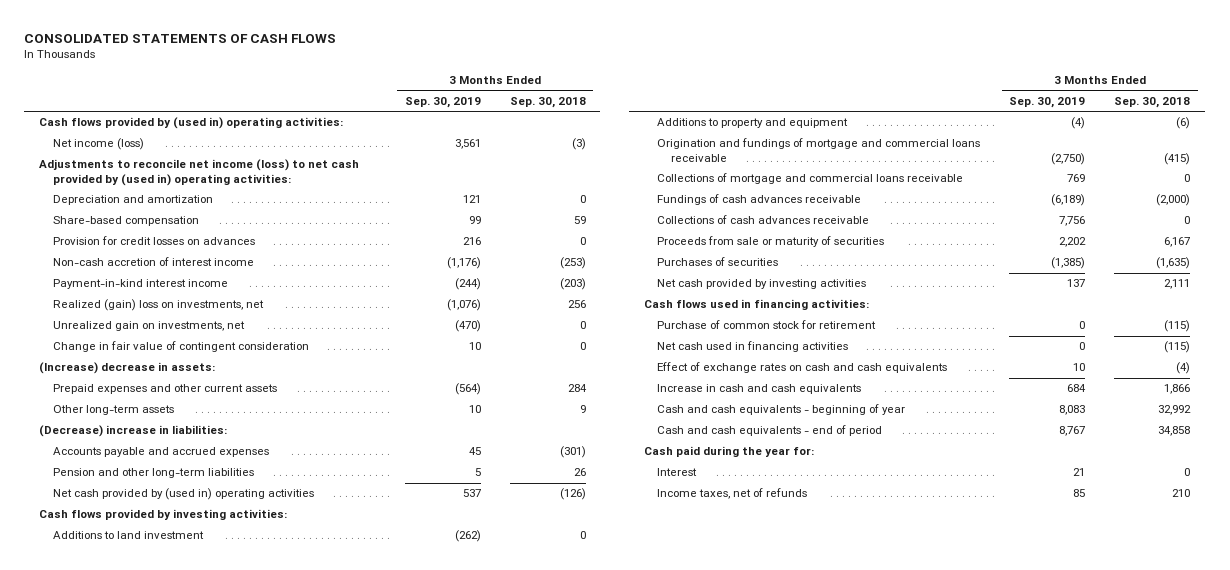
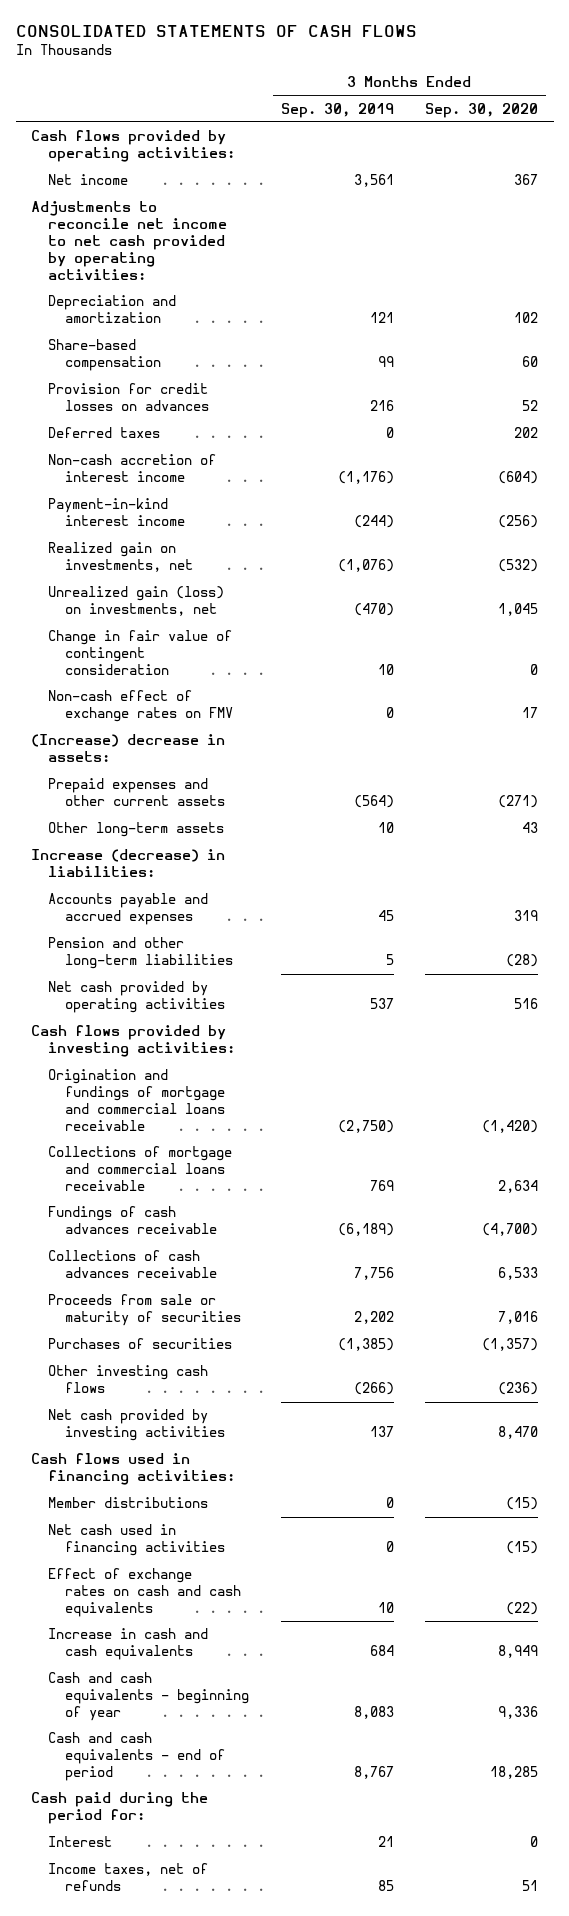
[509,96,586,108] Sep. 30, 2018 -> none
none -> [424,102,538,118] Sep. 30, 2020
[39,117,344,130] Cash flows provided by (used in) operating activities: -> [31,130,236,163] Cash flows provided by operating activities:
[52,138,144,151] Net income (loss) -> [48,174,129,186] Net income
[39,159,360,186] Adjustments to reconcile net income (loss) to net cash provided by (used in) operating activities: -> [31,201,228,281] Adjustments to reconcile net income to net cash provided by operating activities:
none -> [48,427,161,439] Deferred taxes
[52,299,264,312] Realized (gain) loss on investments, net -> [48,542,194,573] Realized gain on investments, net
[52,321,245,332] Unrealized gain on investments, net -> [48,586,225,617] Unrealized gain (loss) on investments, net
none -> [48,690,234,723] Non-cash effect of exchange rates on FMV
[39,425,228,438] (Decrease) increase in liabilities: -> [31,849,226,878] Increase (decrease) in liabilities:
[52,488,314,501] Net cash provided by (used in) operating activities -> [48,981,226,1014] Net cash provided by operating activities
[52,531,204,540] Additions to land investment -> none
[657,118,849,129] Additions to property and equipment -> none
none -> [48,1365,209,1394] Other investing cash flows
[657,320,877,330] Purchase of common stock for retirement -> none
none -> [48,1497,209,1509] Member distributions
[643,446,814,458] Cash paid during the year for: -> [31,1792,209,1825] Cash paid during the period for:

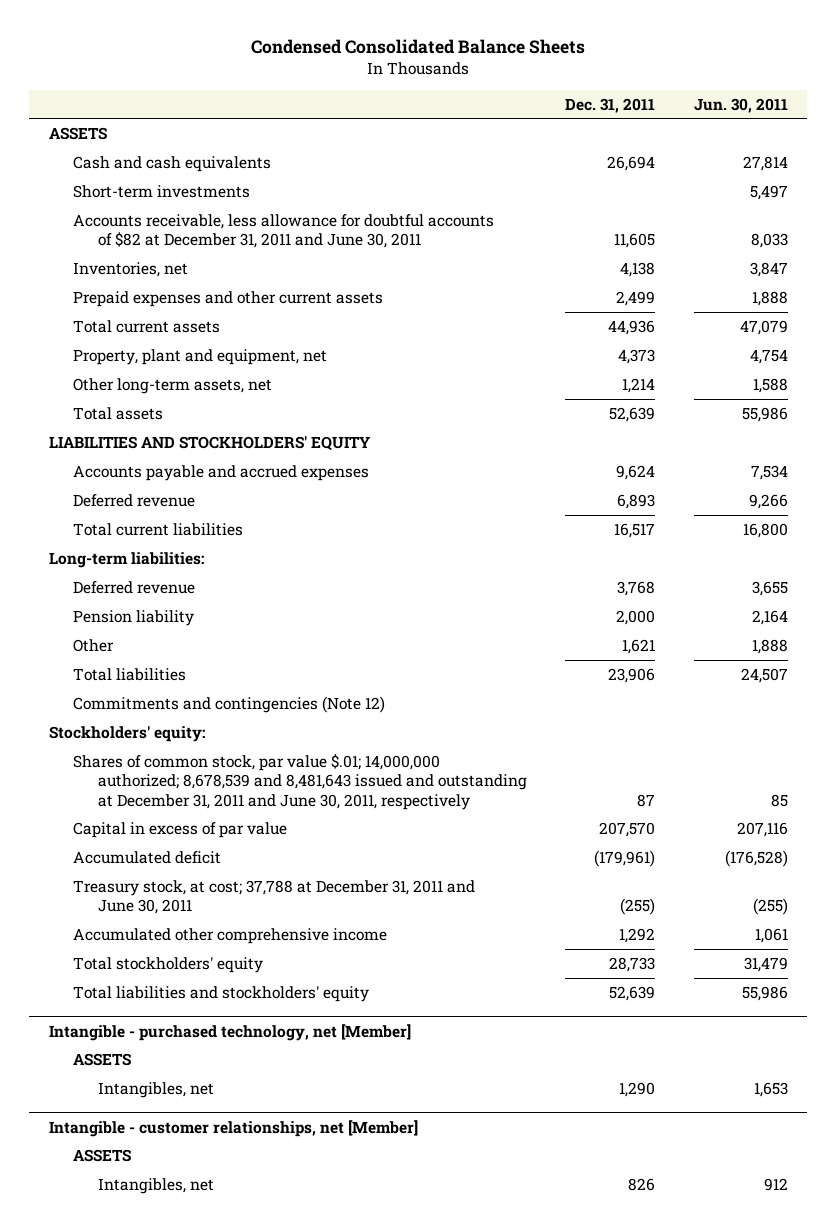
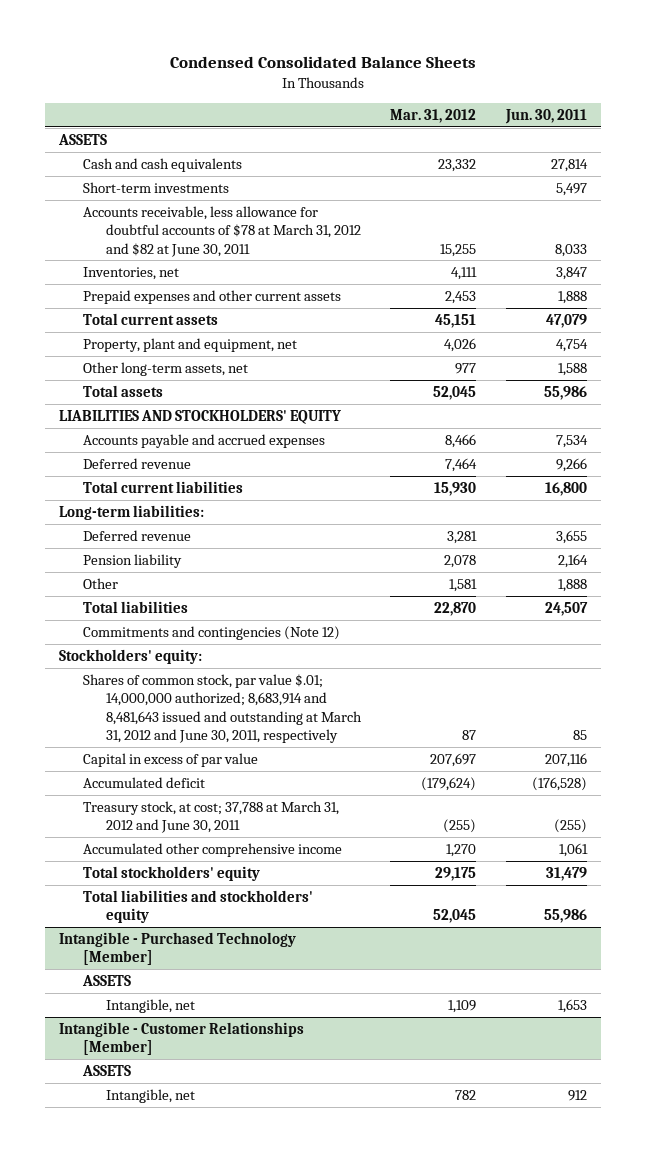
[565,97,656,113] Dec. 31, 2011 -> none
none -> [390,108,477,123] Mar. 31, 2012
[73,213,495,249] Accounts receivable, less allowance for doubtful accounts of $82 at December 31, 2011 and June 30, 2011 -> [82,205,361,257] Accounts receivable, less allowance for doubtful accounts of $78 at March 31, 2012 and $82 at June 30, 2011
[73,753,527,810] Shares of common stock, par value $.01; 14,000,000 authorized; 8,678,539 and 8,481,643 issued and outstanding at December 31, 2011 and June 30, 2011, respectively -> [82,673,362,744] Shares of common stock, par value $.01; 14,000,000 authorized; 8,683,914 and 8,481,643 issued and outstanding at March 31, 2012 and June 30, 2011, respectively
[73,879,476,915] Treasury stock, at cost; 37,788 at December 31, 2011 and June 30, 2011 -> [82,800,339,834] Treasury stock, at cost; 37,788 at March 31, 2012 and June 30, 2011
[48,1023,411,1041] Intangible - purchased technology, net [Member] -> [59,931,297,966] Intangible - Purchased Technology [Member]
[97,1081,214,1098] Intangibles, net -> [105,998,195,1013] Intangible, net
[48,1119,418,1137] Intangible - customer relationships, net [Member] -> [59,1021,305,1056] Intangible - Customer Relationships [Member]
[97,1177,214,1194] Intangibles, net -> [105,1088,195,1103] Intangible, net

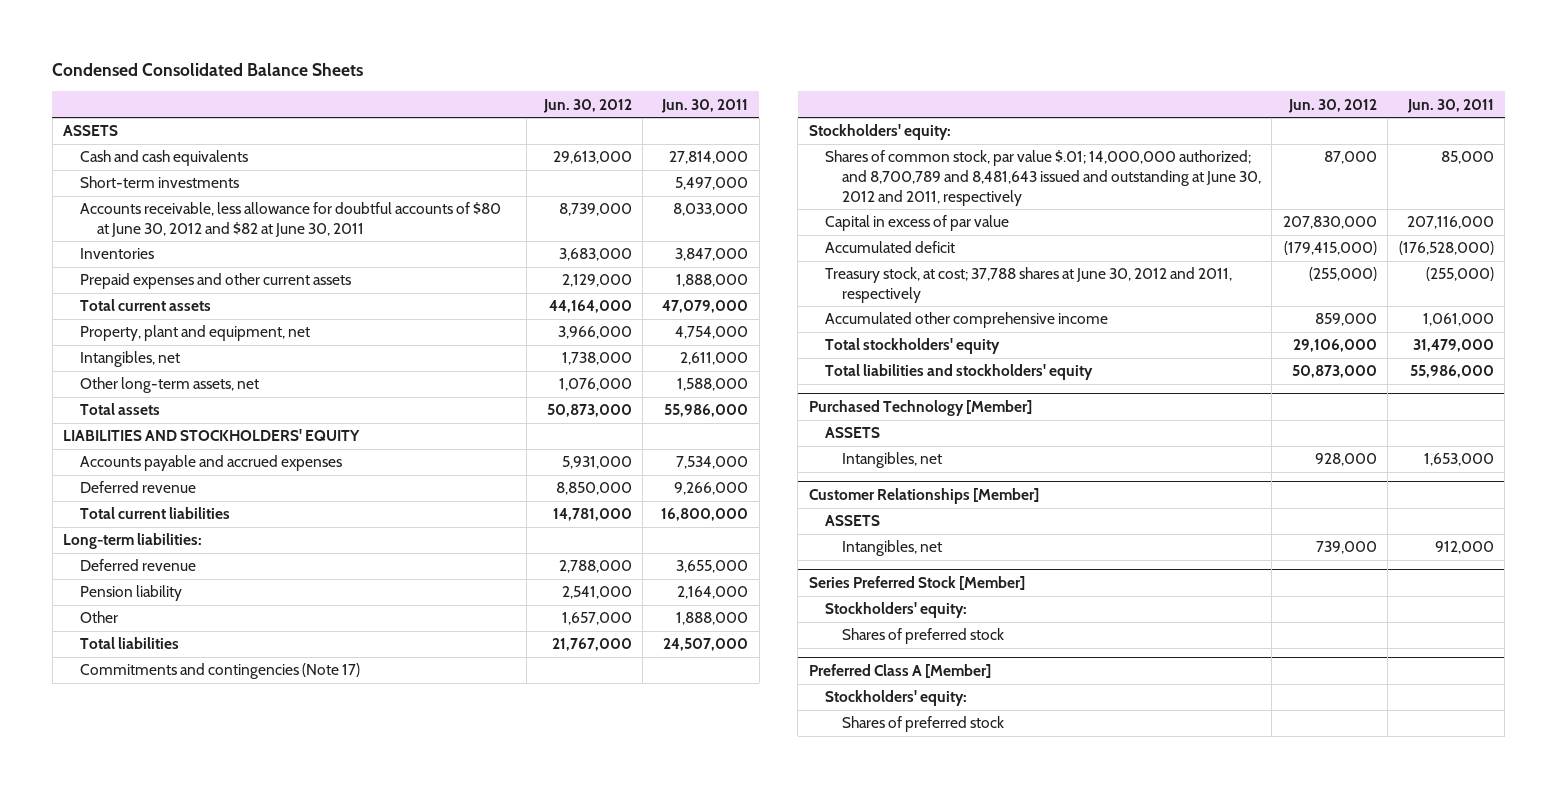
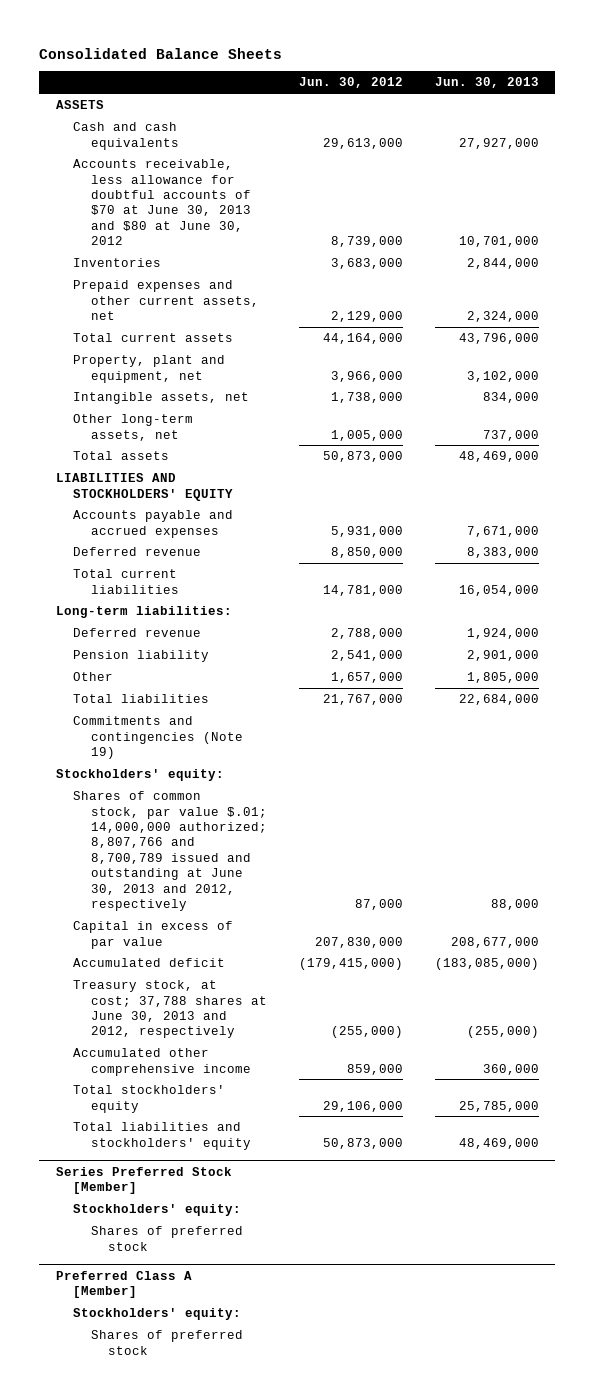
[52,62,364,76] Condensed Consolidated Balance Sheets -> [39,47,283,59] Consolidated Balance Sheets
[661,98,749,113] Jun. 30, 2011 -> none
none -> [434,77,539,89] Jun. 30, 2013
[79,176,239,189] Short-term investments -> none
[79,202,501,237] Accounts receivable, less allowance for doubtful accounts of $80 at June 30, 2012 and $82 at June 30, 2011 -> [73,159,251,246] Accounts receivable, less allowance for doubtful accounts of $70 at June 30, 2013 and $80 at June 30, 2012
[79,273,351,290] Prepaid expenses and other current assets -> [73,280,259,320] Prepaid expenses and other current assets, net
[79,351,180,368] Intangibles, net -> [73,392,250,405] Intangible assets, net
[558,378,632,392] 1,076,000 -> [330,429,403,441] 1,005,000
[79,663,360,680] Commitments and contingencies (Note 17) -> [73,716,243,759] Commitments and contingencies (Note 19)
[825,150,1261,206] Shares of common stock, par value $.01; 14,000,000 authorized; and 8,700,789 and 8,481,643 issued and outstanding at June 30, 2012 and 2011, respectively -> [73,791,267,912] Shares of common stock, par value $.01; 14,000,000 authorized; 8,807,766 and 8,700,789 issued and outstanding at June 30, 2013 and 2012, respectively
[825,267,1233,303] Treasury stock, at cost; 37,788 shares at June 30, 2012 and 2011, respectively -> [73,980,267,1039] Treasury stock, at cost; 37,788 shares at June 30, 2013 and 2012, respectively
[808,400,1032,417] Purchased Technology [Member] -> none
[825,427,881,439] ASSETS -> none
[841,452,942,469] Intangibles, net -> none
[808,488,1039,505] Customer Relationships [Member] -> none
[825,515,881,527] ASSETS -> none
[841,540,942,557] Intangibles, net -> none

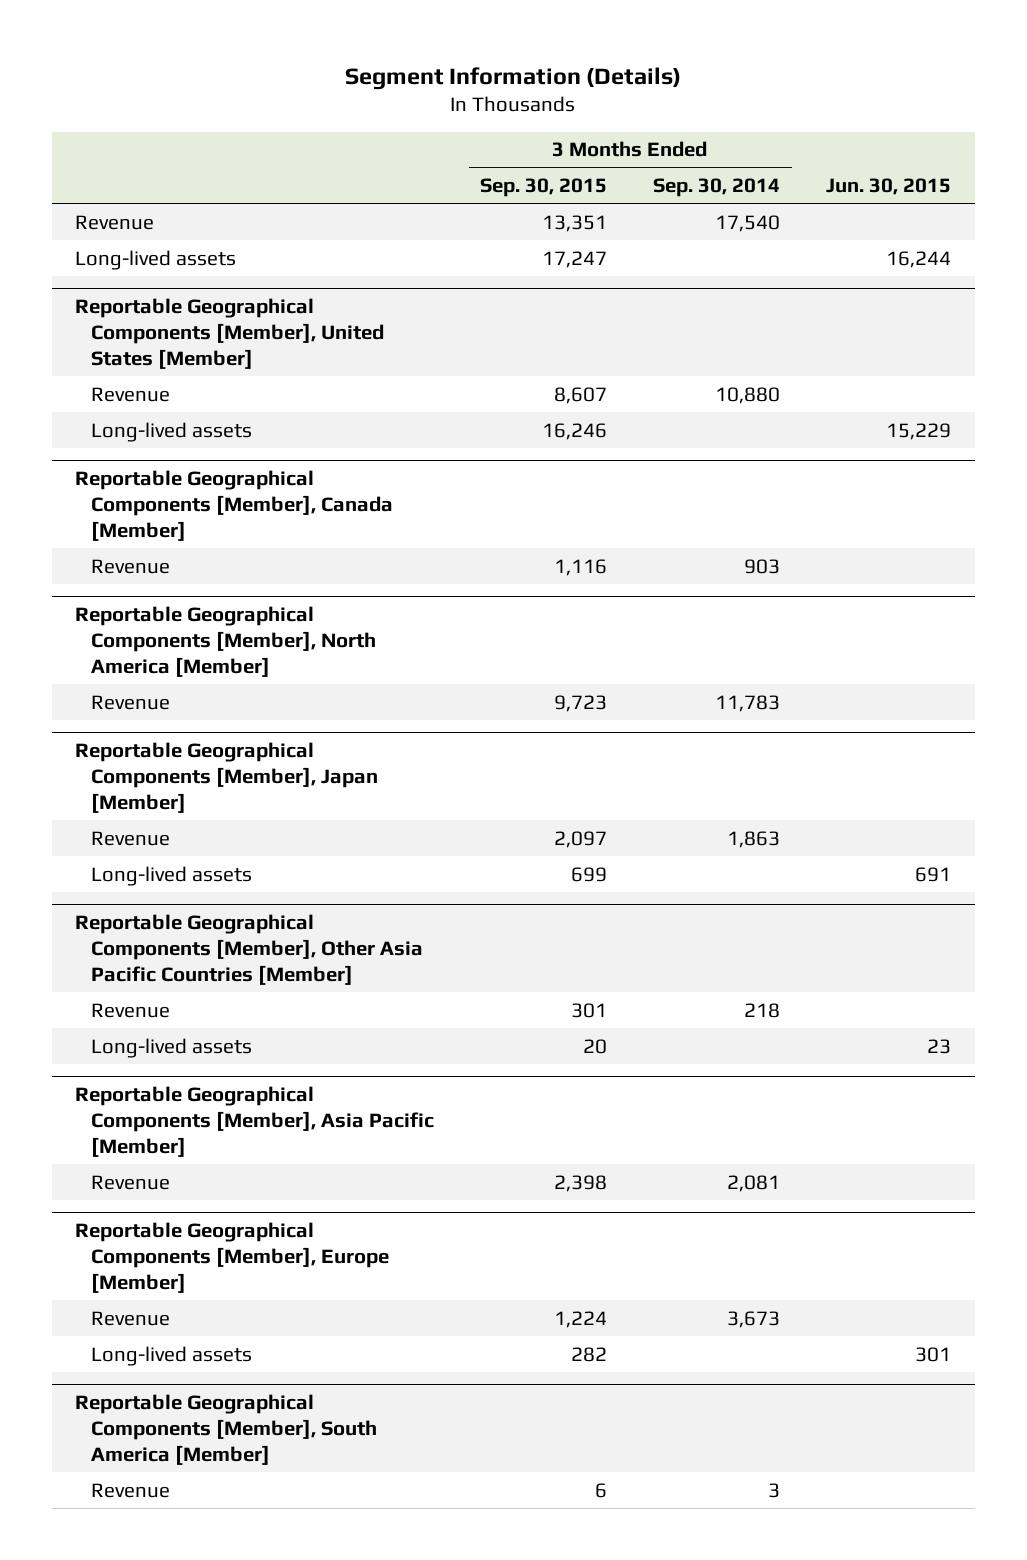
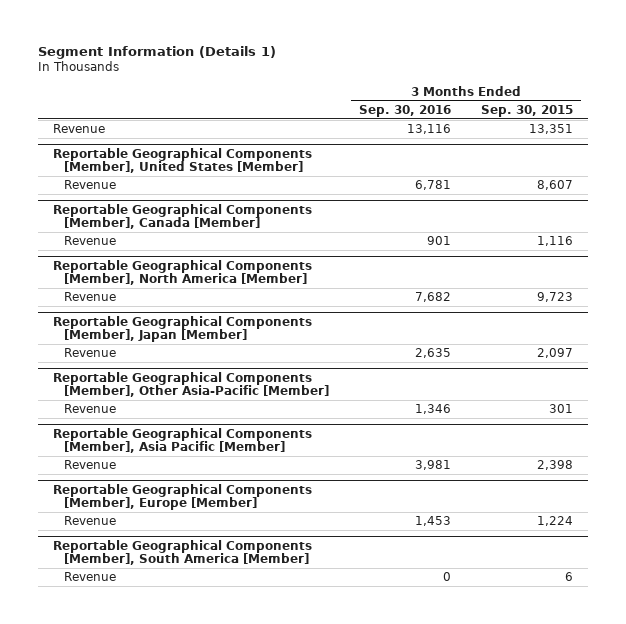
[345,66,682,90] Segment Information (Details) -> [37,45,276,59] Segment Information (Details 1)
[653,178,781,198] Sep. 30, 2014 -> none
[826,178,952,196] Jun. 30, 2015 -> none
none -> [358,104,451,117] Sep. 30, 2016
[75,249,237,270] Long-lived assets -> none
[91,421,253,442] Long-lived assets -> none
[91,865,253,886] Long-lived assets -> none
[75,914,424,985] Reportable Geographical Components [Member], Other Asia Pacific Countries [Member] -> [52,371,329,398] Reportable Geographical Components [Member], Other Asia-Pacific [Member]
[91,1037,253,1058] Long-lived assets -> none
[91,1345,253,1366] Long-lived assets -> none

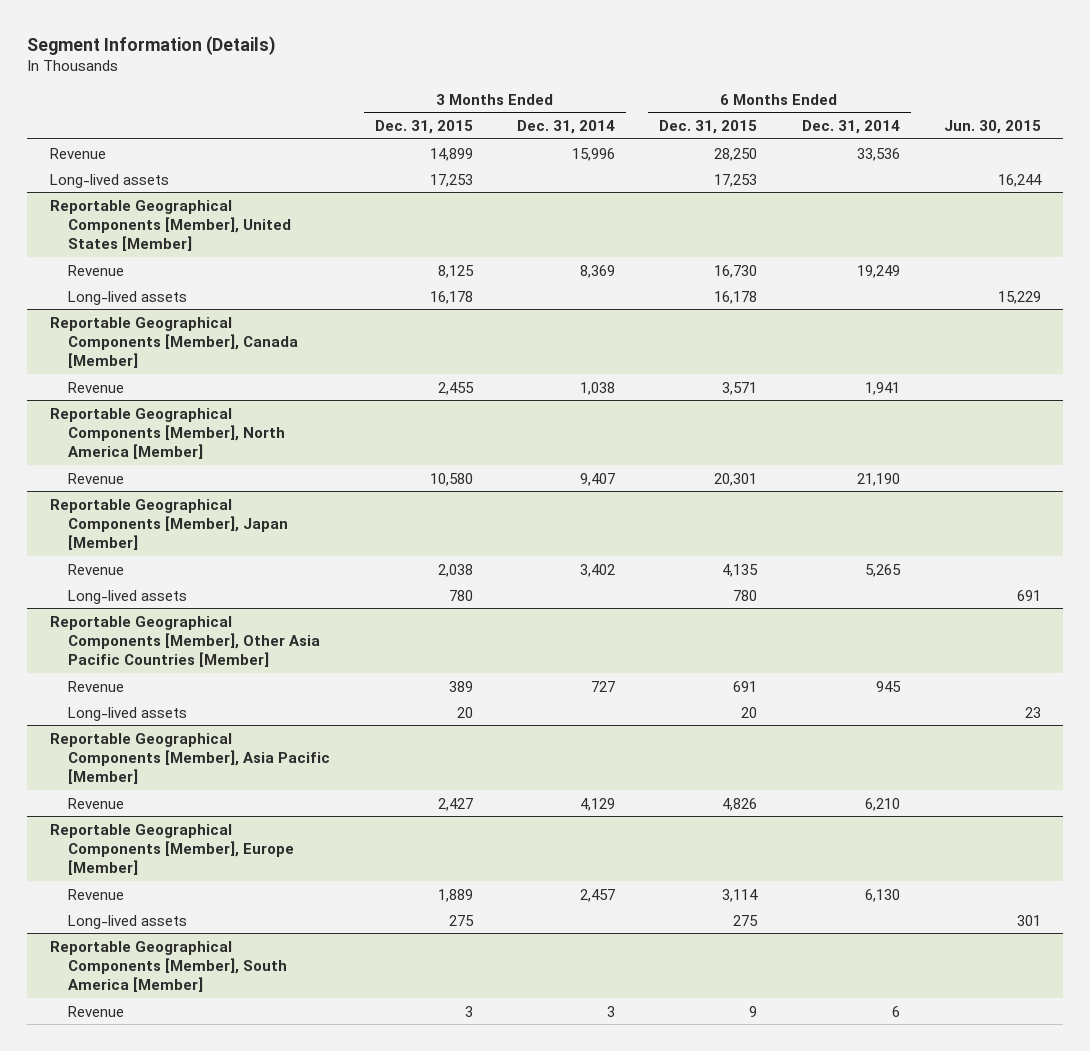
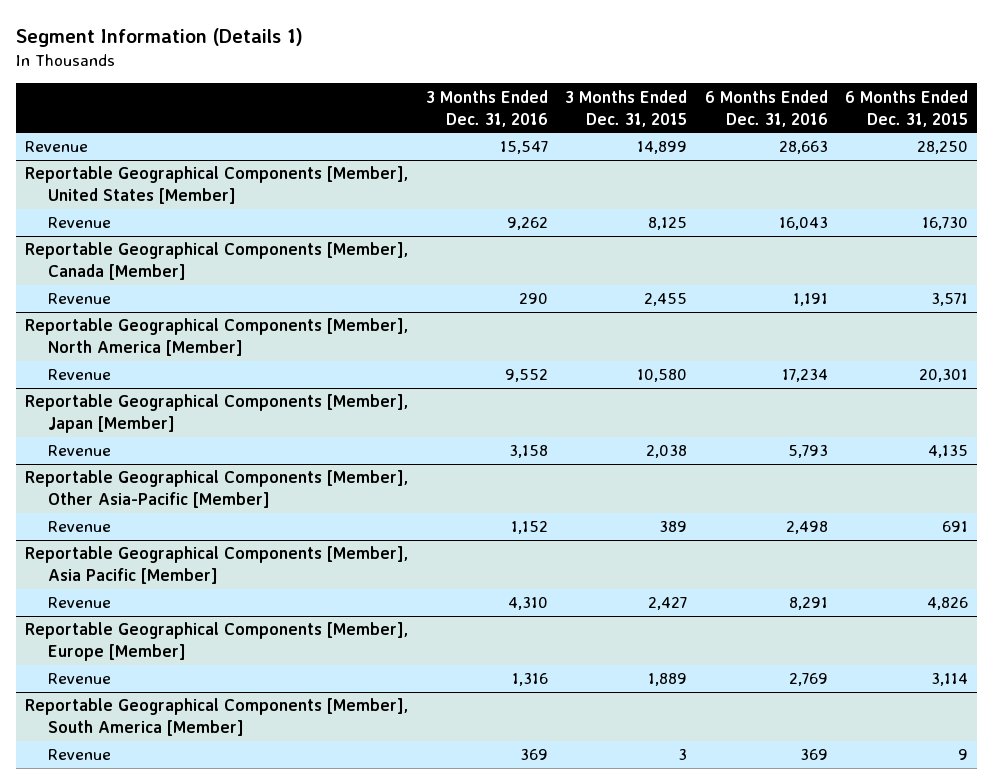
[27,35,277,55] Segment Information (Details) -> [16,27,304,47] Segment Information (Details 1)
[517,119,616,134] Dec. 31, 2014 -> none
[801,119,900,134] Dec. 31, 2014 -> none
[943,119,1041,134] Jun. 30, 2015 -> none
none -> [425,89,548,127] 3 Months Ended Dec. 31, 2016
none -> [704,89,828,127] 6 Months Ended Dec. 31, 2016
[49,173,169,188] Long-lived assets -> none
[68,290,188,305] Long-lived assets -> none
[68,589,188,604] Long-lived assets -> none
[49,615,321,668] Reportable Geographical Components [Member], Other Asia Pacific Countries [Member] -> [25,470,409,509] Reportable Geographical Components [Member], Other Asia-Pacific [Member]
[68,706,188,721] Long-lived assets -> none
[68,914,188,929] Long-lived assets -> none

